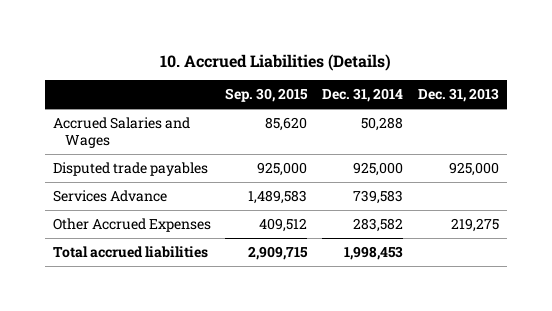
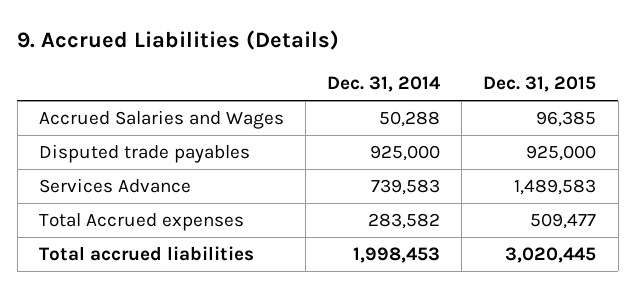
[159,53,391,71] 10. Accrued Liabilities (Details) -> [17,30,340,51] 9. Accrued Liabilities (Details)
[225,88,309,103] Sep. 30, 2015 -> none
[418,88,500,103] Dec. 31, 2013 -> none
none -> [483,76,597,93] Dec. 31, 2015
[52,217,211,232] Other Accrued Expenses -> [38,213,244,232] Total Accrued expenses

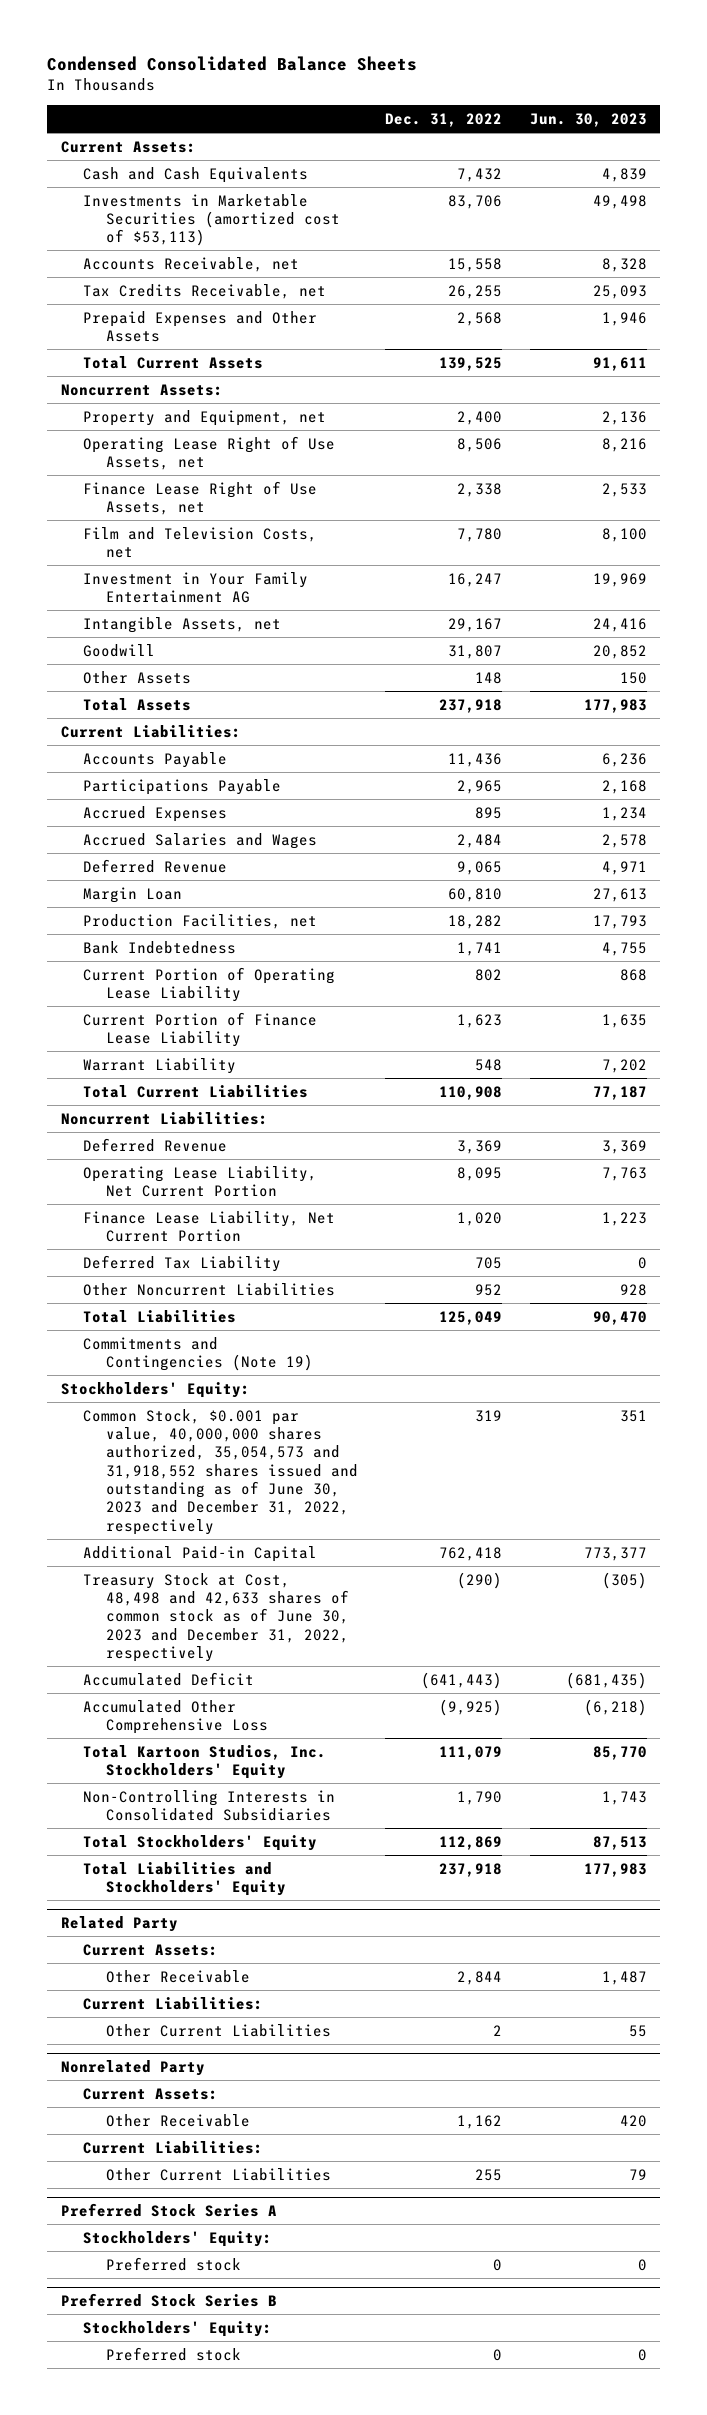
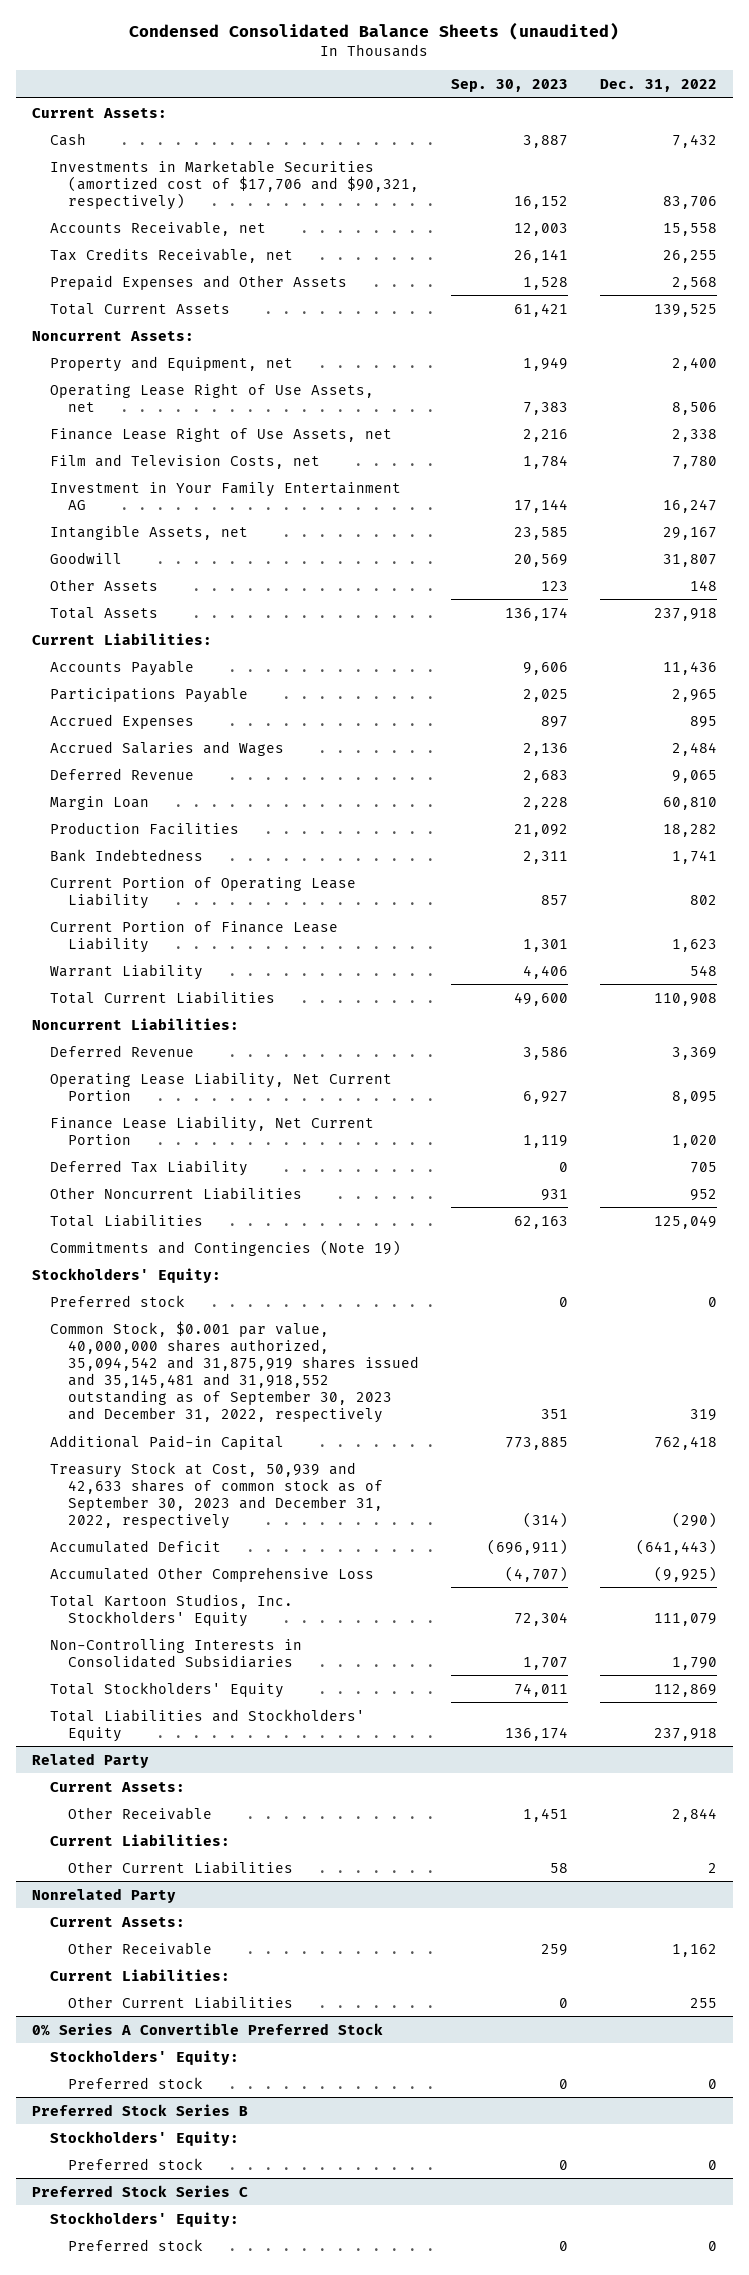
[46,56,417,72] Condensed Consolidated Balance Sheets -> [129,22,620,41] Condensed Consolidated Balance Sheets (unaudited)
[529,113,647,128] Jun. 30, 2023 -> none
none -> [451,78,569,92] Sep. 30, 2023
[83,166,309,183] Cash and Cash Equivalents -> [50,132,87,146] Cash
[83,193,341,247] Investments in Marketable Securities (amortized cost of $53,113) -> [50,159,420,210] Investments in Marketable Securities (amortized cost of $17,706 and $90,321, respectively)
[83,913,318,929] Production Facilities, net -> [50,821,240,835] Production Facilities
none -> [50,1294,186,1307] Preferred stock
[83,1408,359,1535] Common Stock, $0.001 par value, 40,000,000 shares authorized, 35,054,573 and 31,918,552 shares issued and outstanding as of June 30, 2023 and December 31, 2022, respectively -> [50,1320,420,1423] Common Stock, $0.001 par value, 40,000,000 shares authorized, 35,094,542 and 31,875,919 shares issued and 35,145,481 and 31,918,552 outstanding as of September 30, 2023 and December 31, 2022, respectively
[83,1572,350,1662] Treasury Stock at Cost, 48,498 and 42,633 shares of common stock as of June 30, 2023 and December 31, 2022, respectively -> [50,1461,384,1529] Treasury Stock at Cost, 50,939 and 42,633 shares of common stock as of September 30, 2023 and December 31, 2022, respectively
[60,2202,277,2217] Preferred Stock Series A -> [31,2022,383,2036] 0% Series A Convertible Preferred Stock
none -> [31,2184,248,2197] Preferred Stock Series C
none -> [50,2211,240,2227] Stockholders' Equity:
none -> [68,2238,204,2251] Preferred stock

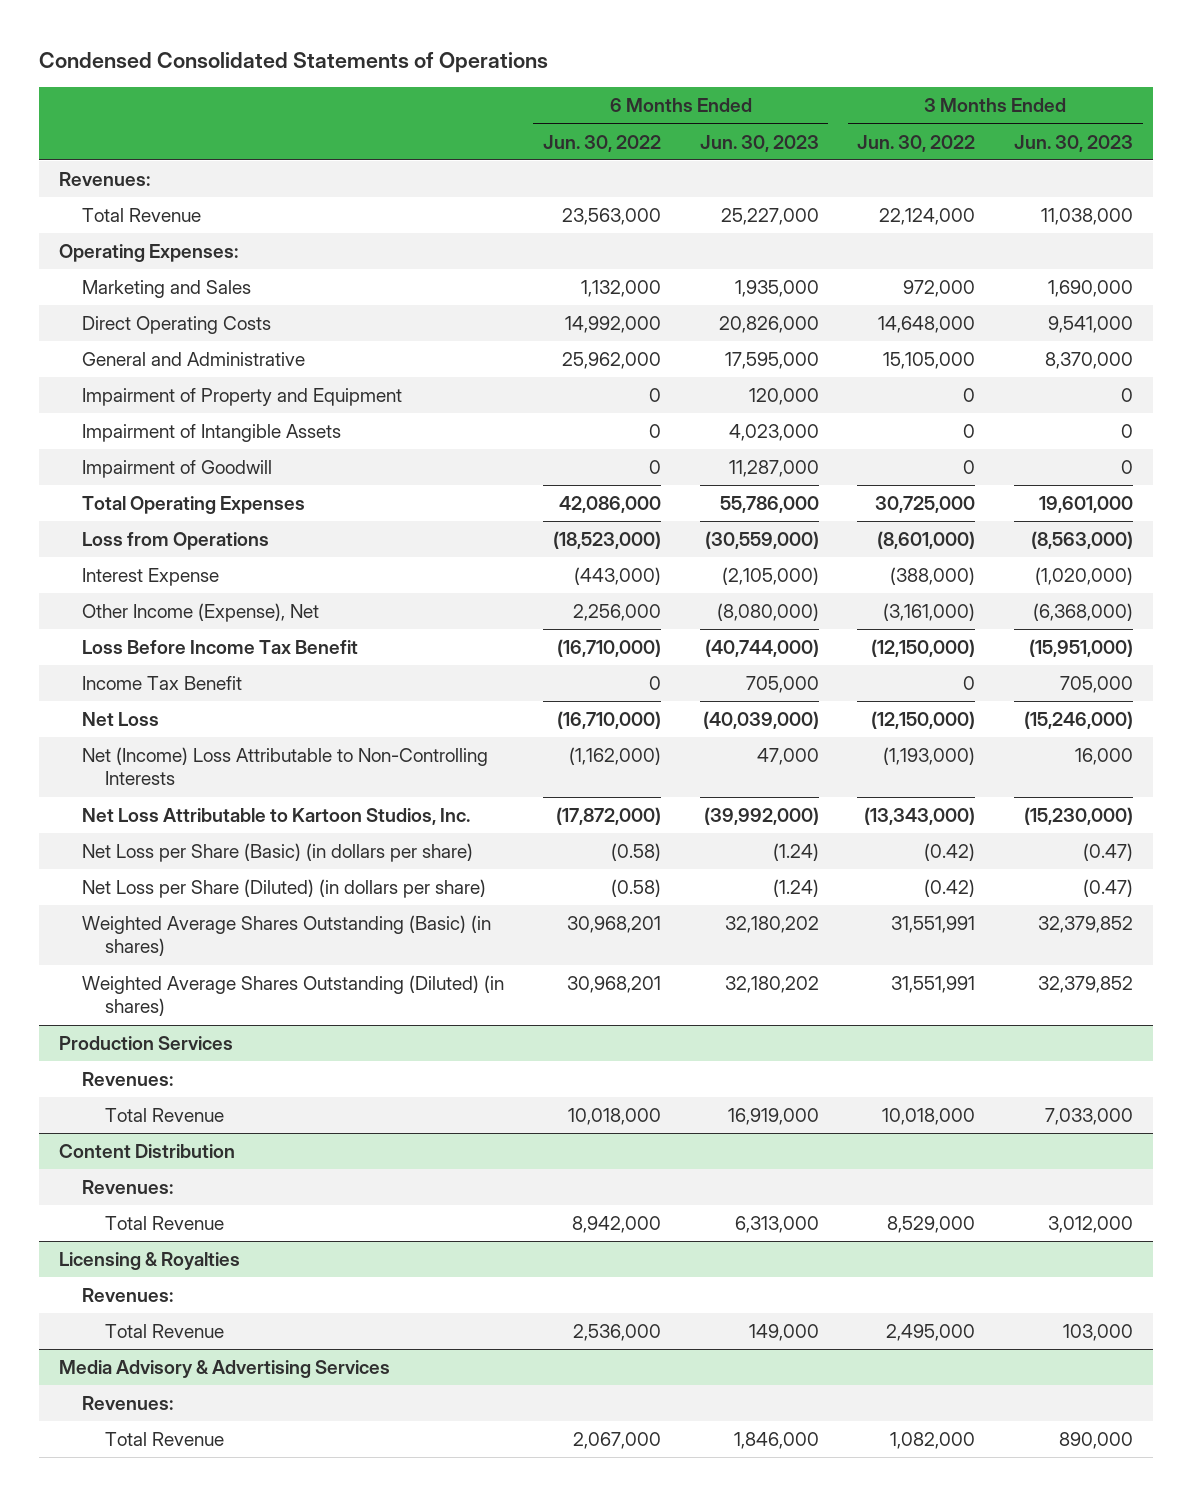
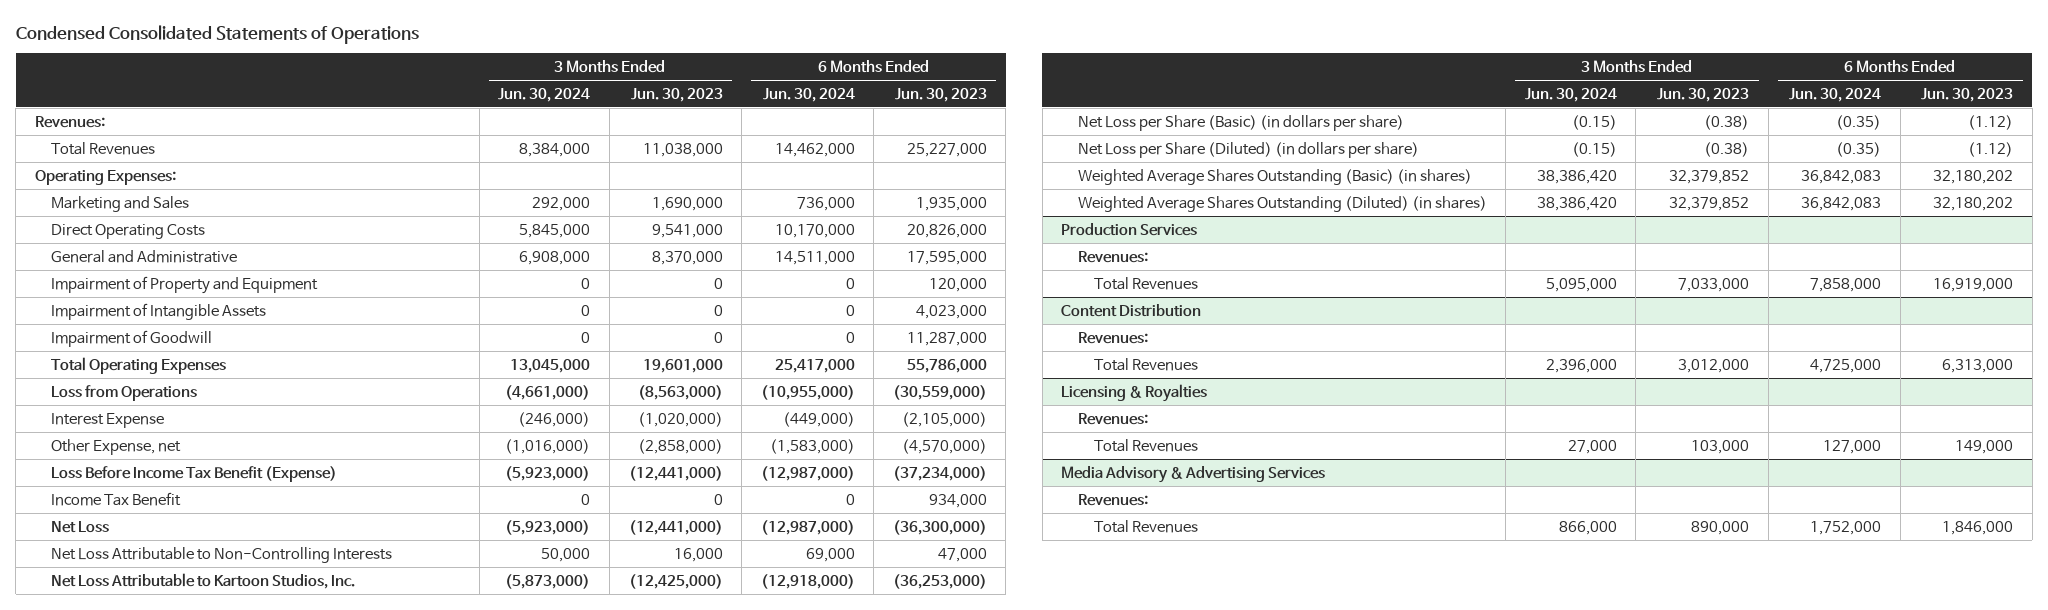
[542,134,661,152] Jun. 30, 2022 -> none
[857,134,976,152] Jun. 30, 2022 -> none
none -> [498,87,591,102] Jun. 30, 2024
none -> [762,87,855,102] Jun. 30, 2024
[81,208,201,223] Total Revenue -> [51,141,156,155] Total Revenues
[81,603,319,623] Other Income (Expense), Net -> [51,438,182,455] Other Expense, net
[716,603,819,622] (8,080,000) -> [901,438,987,454] (4,570,000)
[1033,603,1134,622] (6,368,000) -> [637,438,723,454] (2,858,000)
[81,640,358,655] Loss Before Income Tax Benefit -> [51,465,338,482] Loss Before Income Tax Benefit (Expense)
[704,639,819,658] (40,744,000) -> [892,465,987,481] (37,234,000)
[1029,639,1134,658] (15,951,000) -> [628,465,723,481] (12,441,000)
[745,676,819,694] 705,000 -> [928,493,987,508] 934,000
[1060,676,1134,694] 705,000 -> [713,493,723,505] 0
[702,711,819,730] (40,039,000) -> [892,519,987,535] (36,300,000)
[1024,711,1134,730] (15,246,000) -> [628,519,723,535] (12,441,000)
[81,747,488,786] Net (Income) Loss Attributable to Non-Controlling Interests -> [51,546,393,563] Net Loss Attributable to Non-Controlling Interests
[703,807,819,826] (39,992,000) -> [892,573,987,589] (36,253,000)
[1024,807,1134,826] (15,230,000) -> [628,573,723,589] (12,425,000)
[772,843,819,862] (1.24) -> [1968,114,2014,130] (1.12)
[1083,843,1134,862] (0.47) -> [1703,114,1749,130] (0.38)
[772,879,819,898] (1.24) -> [1968,141,2014,157] (1.12)
[1083,879,1134,898] (0.47) -> [1703,141,1749,157] (0.38)
[105,1108,225,1123] Total Revenue -> [1094,276,1199,290] Total Revenues
[105,1216,225,1231] Total Revenue -> [1094,357,1199,371] Total Revenues
[105,1324,225,1339] Total Revenue -> [1094,438,1199,452] Total Revenues
[105,1432,225,1447] Total Revenue -> [1094,519,1199,533] Total Revenues

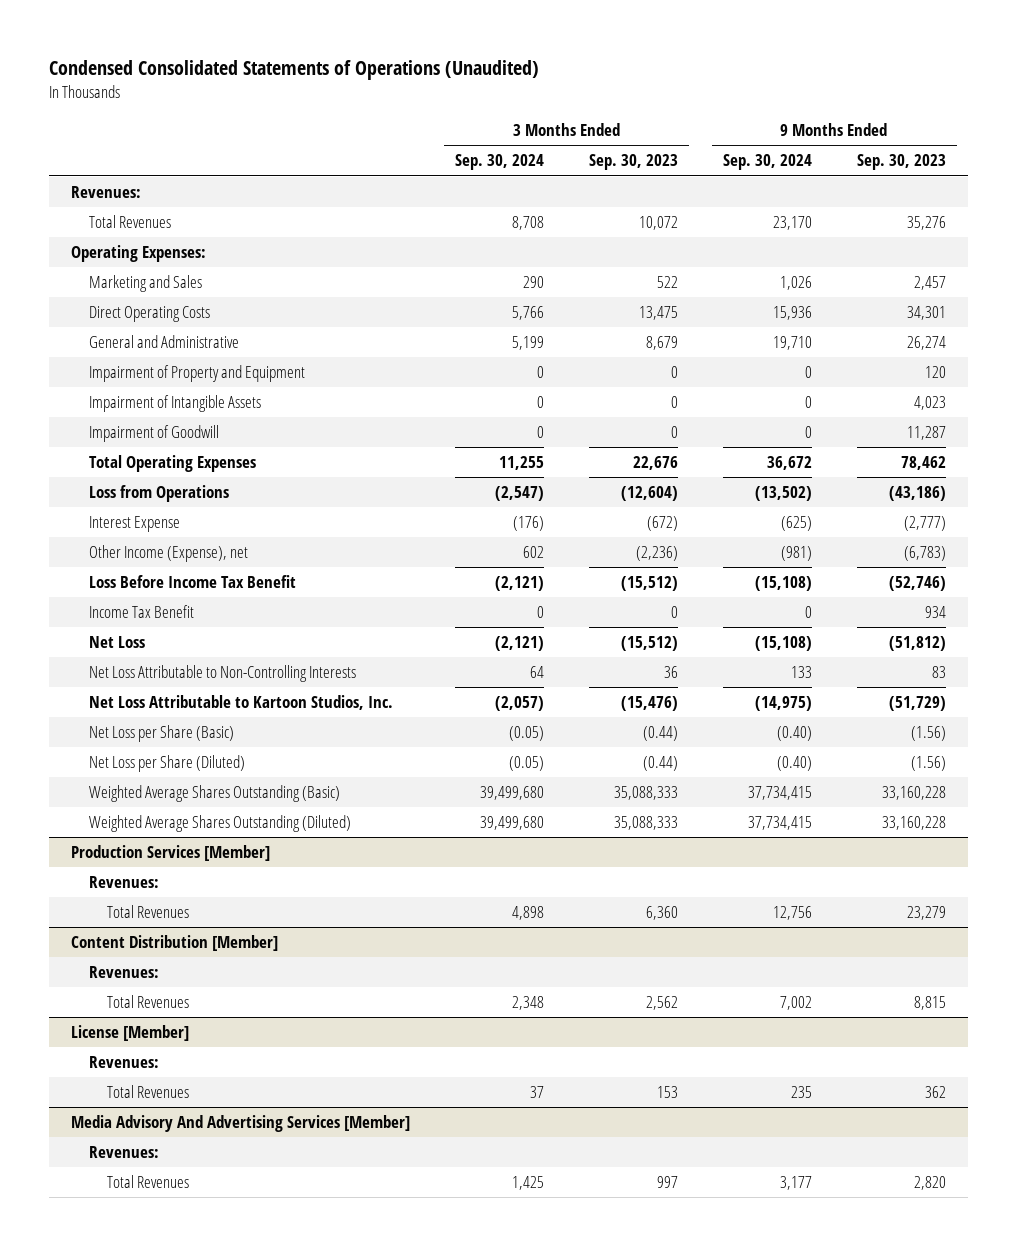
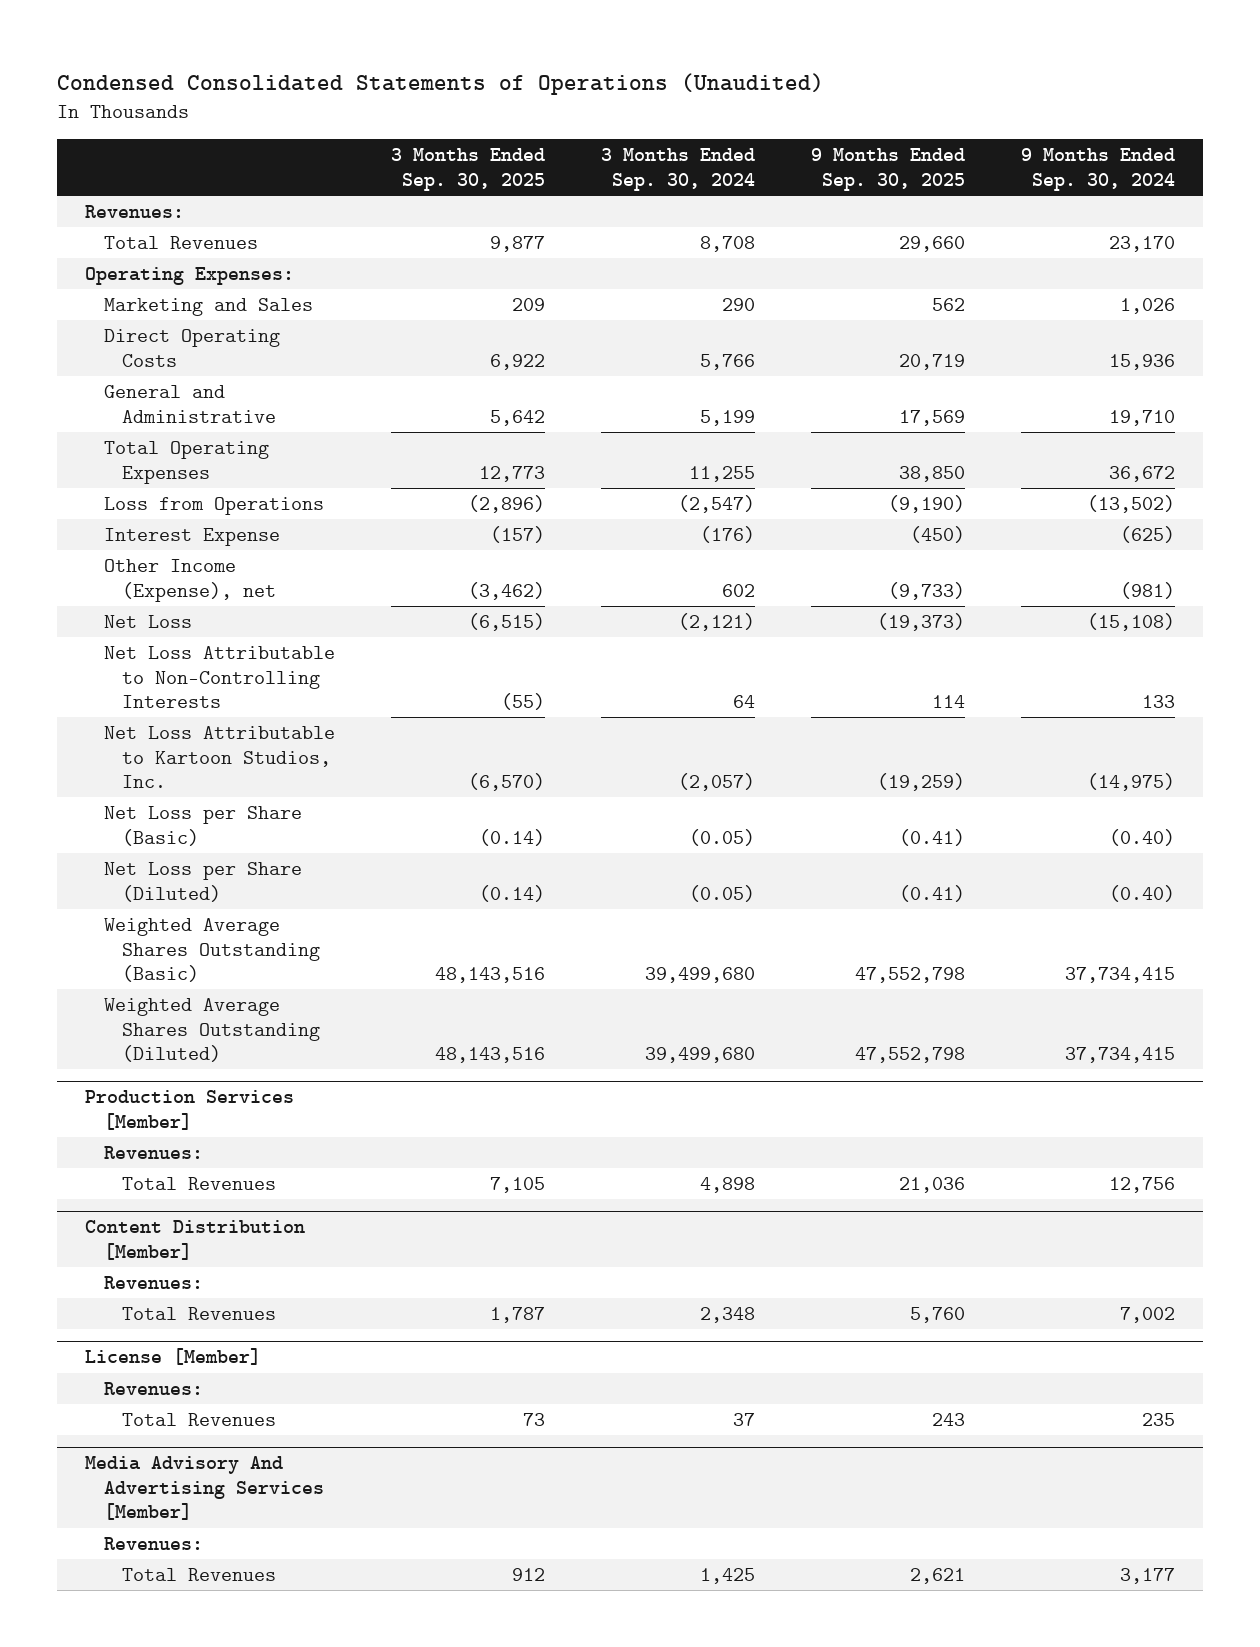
[589,154,679,171] Sep. 30, 2023 -> none
[856,154,946,171] Sep. 30, 2023 -> none
none -> [390,148,545,191] 3 Months Ended Sep. 30, 2025
none -> [810,148,965,191] 9 Months Ended Sep. 30, 2025
[88,365,305,383] Impairment of Property and Equipment -> none
[88,395,261,413] Impairment of Intangible Assets -> none
[88,425,219,443] Impairment of Goodwill -> none
[88,575,296,589] Loss Before Income Tax Benefit -> none
[88,605,194,619] Income Tax Benefit -> none

